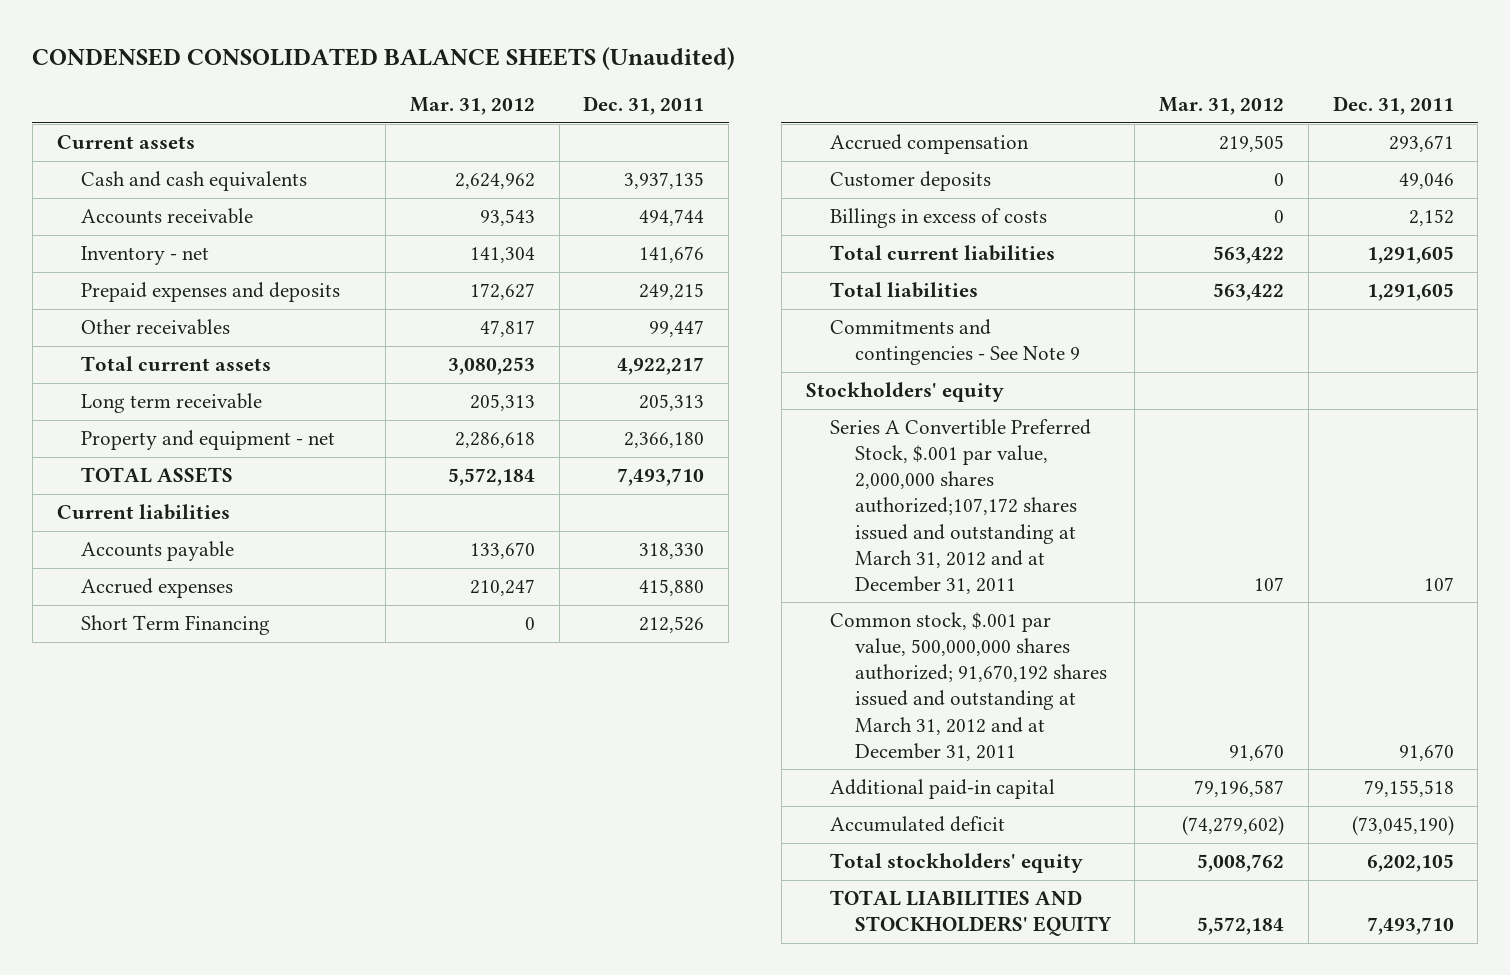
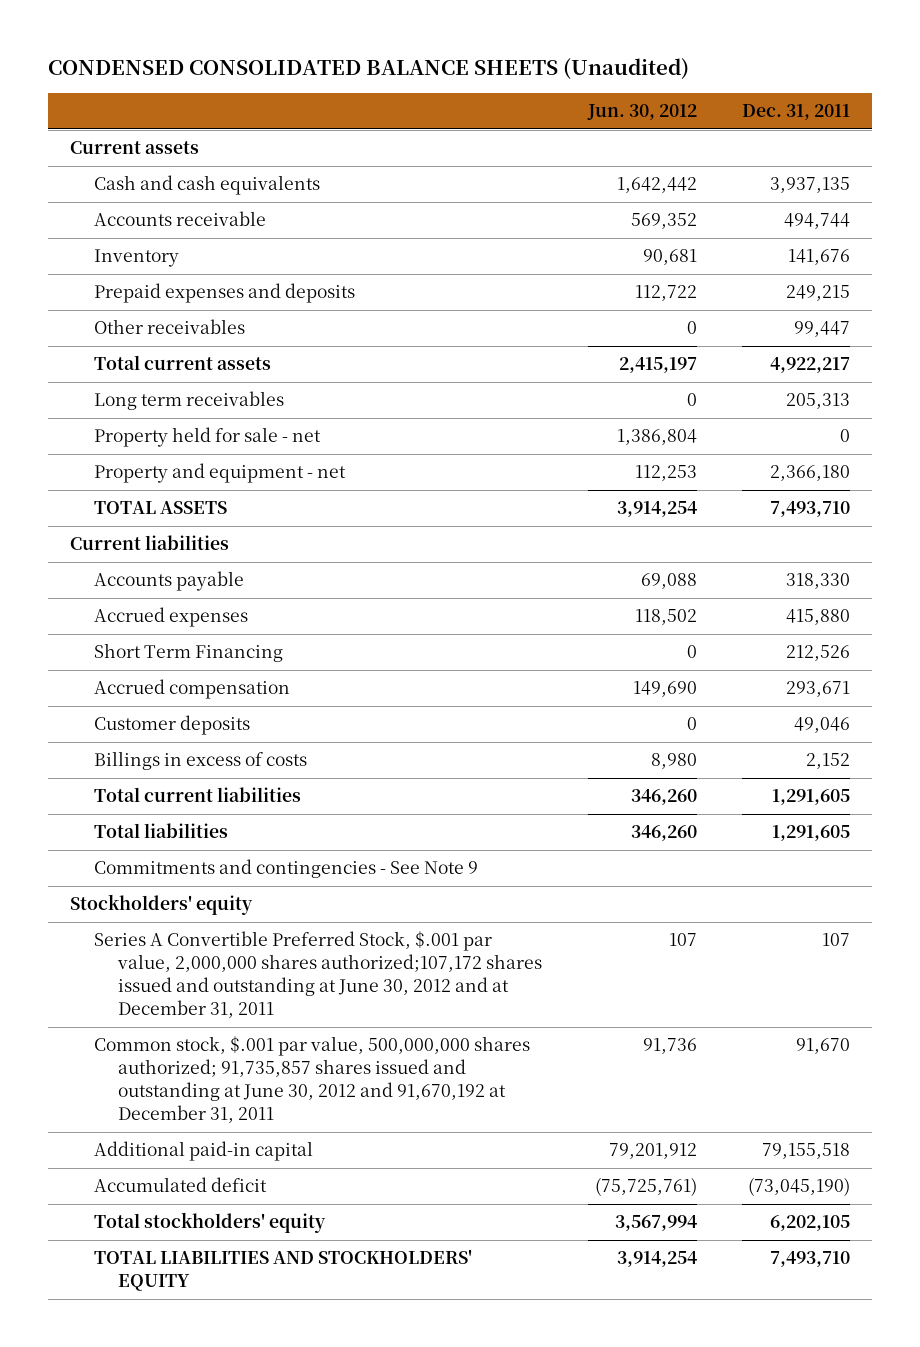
[409,97,535,116] Mar. 31, 2012 -> none
none -> [586,104,697,121] Jun. 30, 2012
[80,246,209,266] Inventory - net -> [94,249,180,268] Inventory
[80,393,262,414] Long term receivable -> [94,391,285,411] Long term receivables
none -> [94,427,322,448] Property held for sale - net
[830,419,1092,594] Series A Convertible Preferred Stock, $.001 par value, 2,000,000 shares authorized;107,172 shares issued and outstanding at March 31, 2012 and at December 31, 2011 -> [94,931,543,1019] Series A Convertible Preferred Stock, $.001 par value, 2,000,000 shares authorized;107,172 shares issued and outstanding at June 30, 2012 and at December 31, 2011
[830,612,1107,761] Common stock, $.001 par value, 500,000,000 shares authorized; 91,670,192 shares issued and outstanding at March 31, 2012 and at December 31, 2011 -> [94,1036,531,1124] Common stock, $.001 par value, 500,000,000 shares authorized; 91,735,857 shares issued and outstanding at June 30, 2012 and 91,670,192 at December 31, 2011

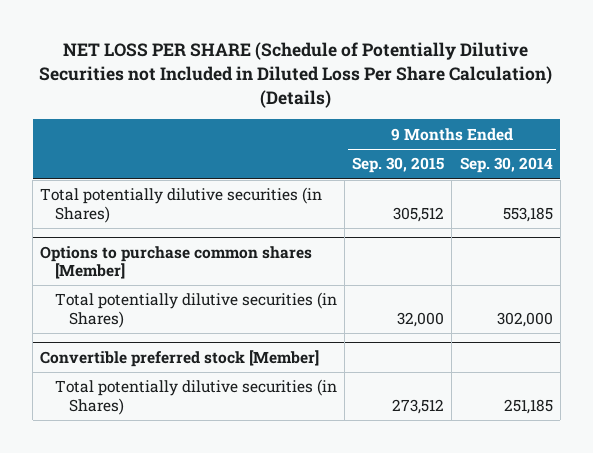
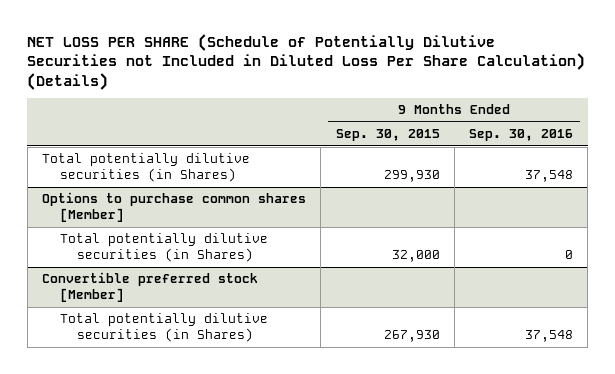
[459,157,553,174] Sep. 30, 2014 -> none
none -> [469,129,574,142] Sep. 30, 2016
[393,206,445,222] 305,512 -> [383,170,440,183] 299,930
[392,398,445,414] 273,512 -> [383,330,440,343] 267,930

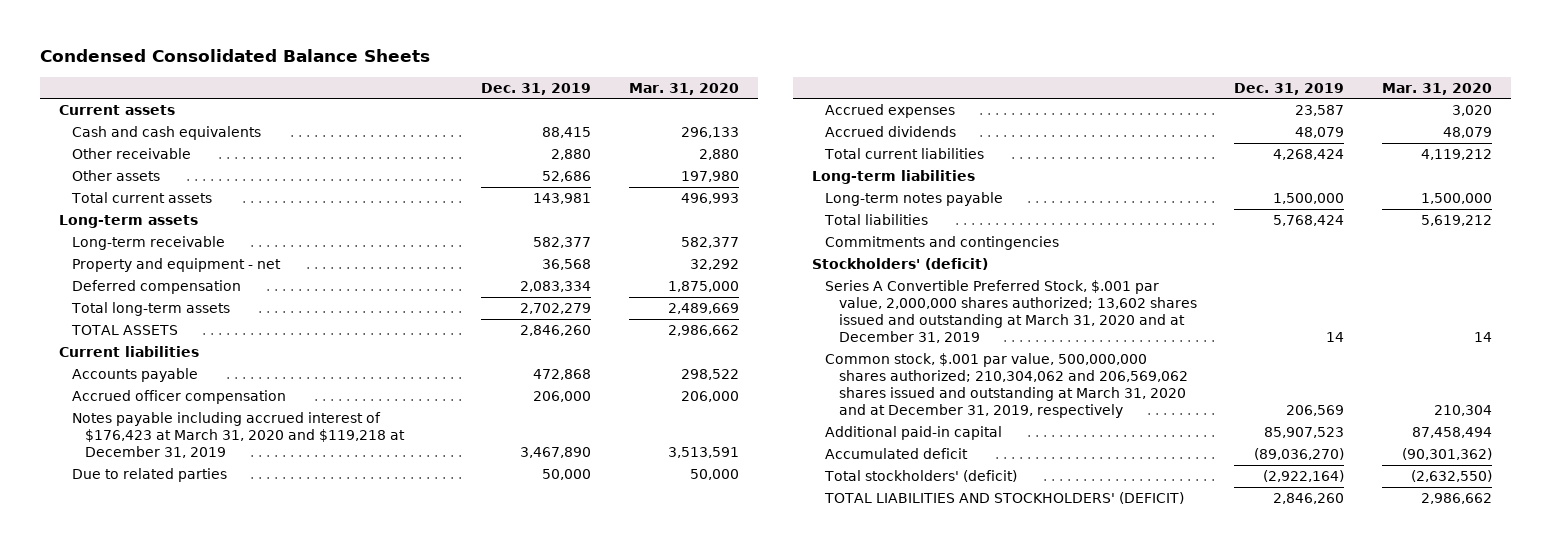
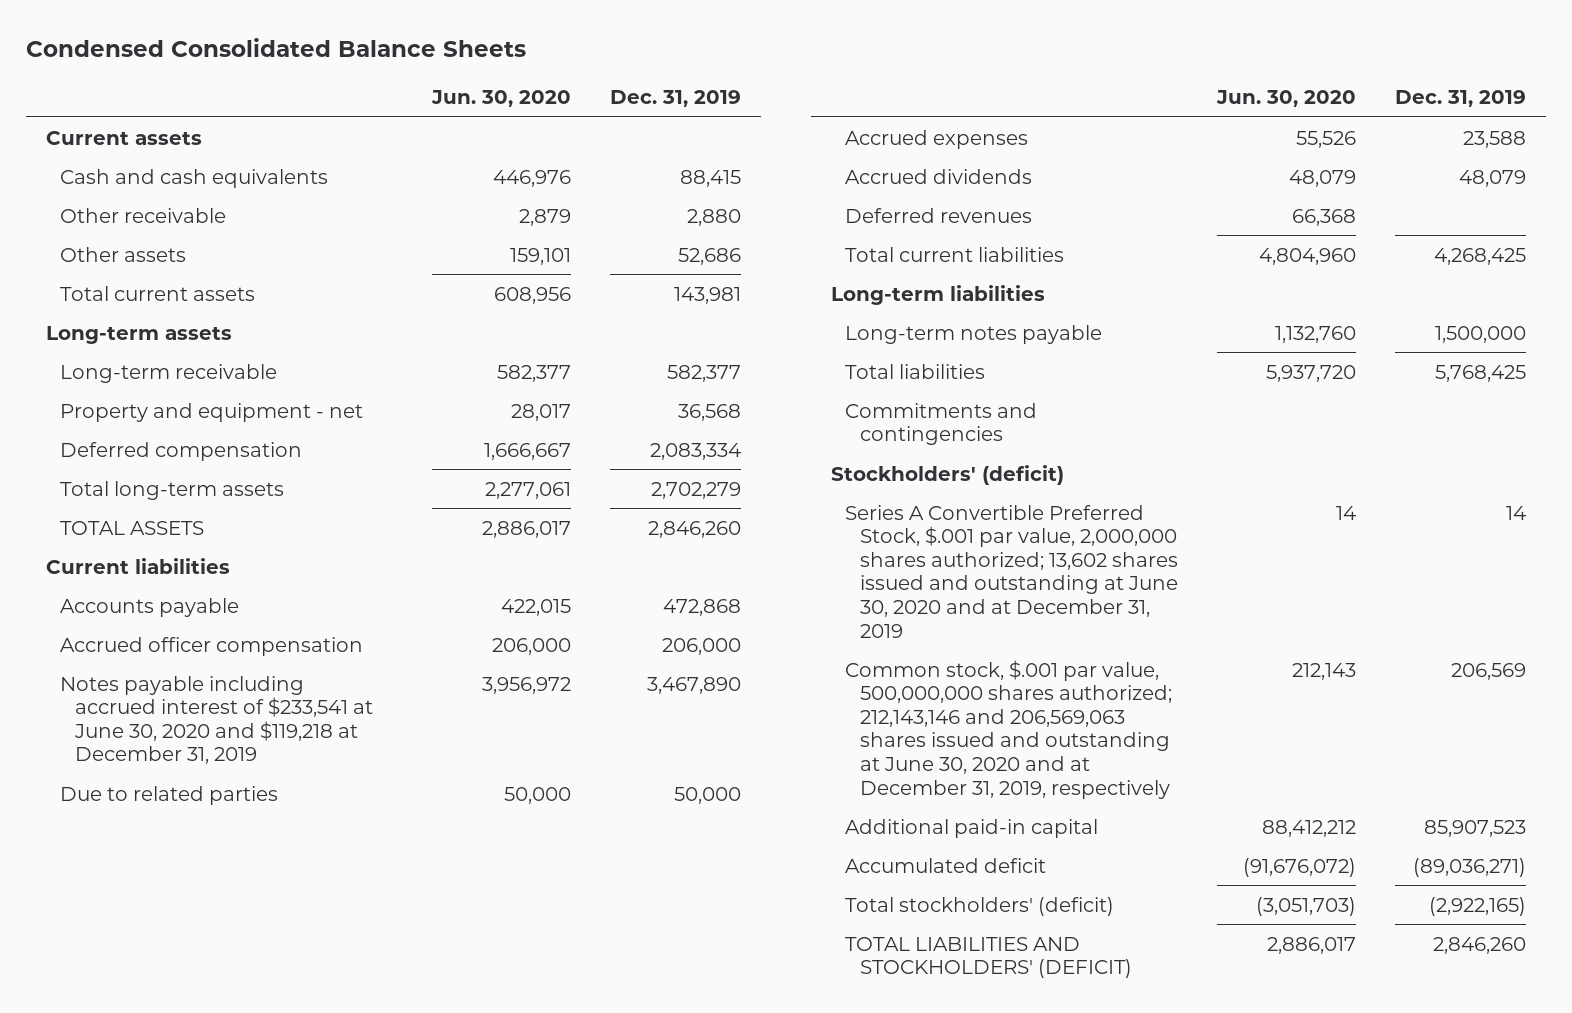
[628,82,739,95] Mar. 31, 2020 -> none
none -> [431,90,572,108] Jun. 30, 2020
[72,412,406,459] Notes payable including accrued interest of $176,423 at March 31, 2020 and $119,218 at December 31, 2019 -> [60,675,374,765] Notes payable including accrued interest of $233,541 at June 30, 2020 and $119,218 at December 31, 2019
[1295,105,1345,117] 23,587 -> [1463,130,1527,148] 23,588
none -> [845,207,1033,223] Deferred revenues
[1273,149,1345,161] 4,268,424 -> [1434,247,1527,265] 4,268,425
[1273,215,1345,227] 5,768,424 -> [1435,364,1527,382] 5,768,425
[825,280,1197,344] Series A Convertible Preferred Stock, $.001 par value, 2,000,000 shares authorized; 13,602 shares issued and outstanding at March 31, 2020 and at December 31, 2019 -> [845,504,1179,638] Series A Convertible Preferred Stock, $.001 par value, 2,000,000 shares authorized; 13,602 shares issued and outstanding at June 30, 2020 and at December 31, 2019
[825,353,1188,419] Common stock, $.001 par value, 500,000,000 shares authorized; 210,304,062 and 206,569,062 shares issued and outstanding at March 31, 2020 and at December 31, 2019, respectively -> [845,659,1173,799] Common stock, $.001 par value, 500,000,000 shares authorized; 212,143,146 and 206,569,063 shares issued and outstanding at June 30, 2020 and at December 31, 2019, respectively
[1254,448,1345,461] (89,036,270) -> [1413,857,1527,877] (89,036,271)
[1263,470,1345,483] (2,922,164) -> [1429,896,1527,916] (2,922,165)

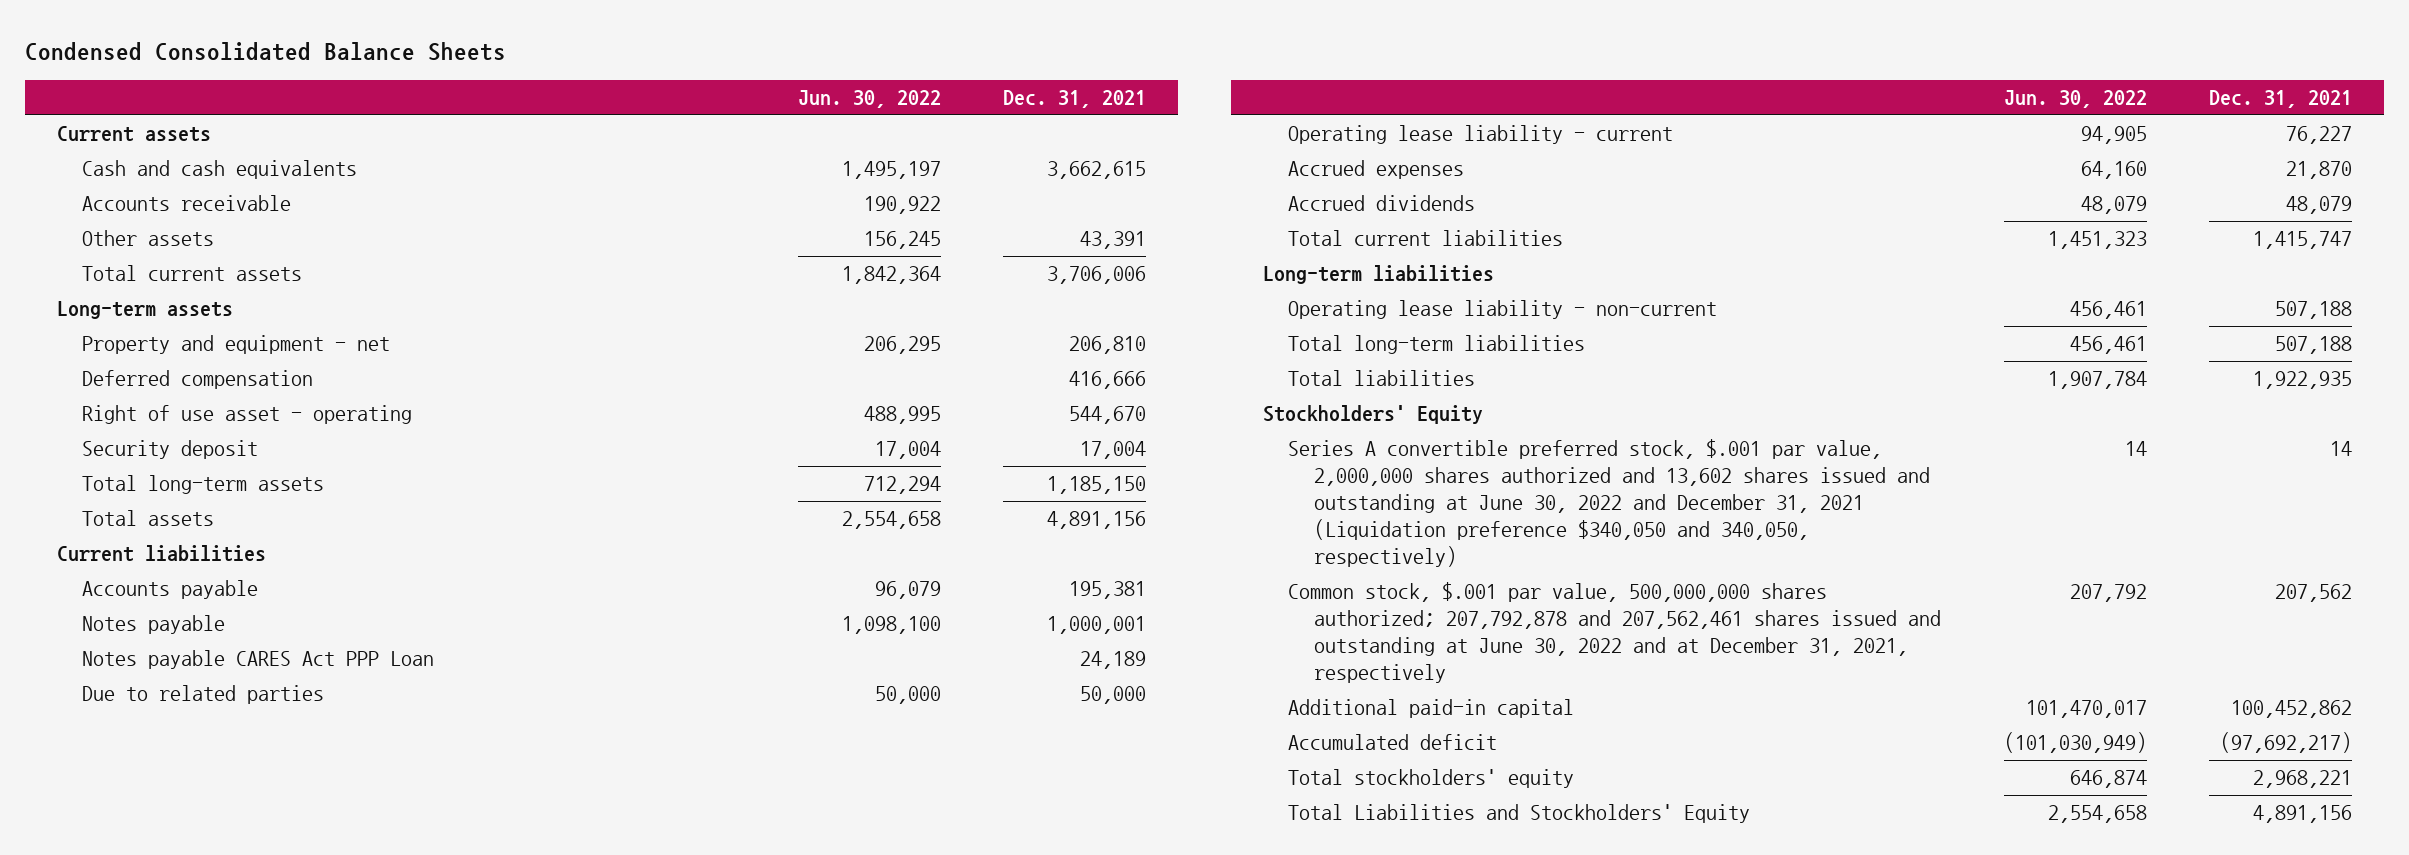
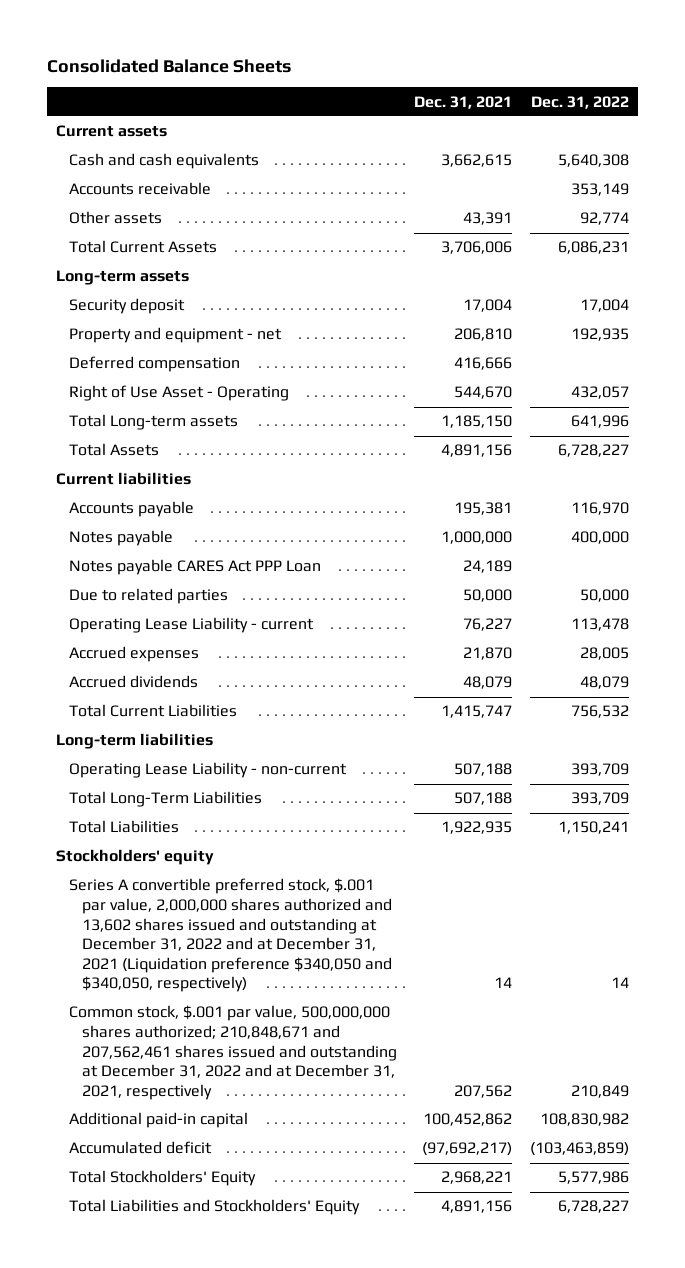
[25,41,507,61] Condensed Consolidated Balance Sheets -> [47,58,292,73] Consolidated Balance Sheets
[797,90,941,109] Jun. 30, 2022 -> none
none -> [531,95,630,109] Dec. 31, 2022
[82,265,303,282] Total current assets -> [68,240,217,254] Total Current Assets
[82,440,259,460] Security deposit -> [68,298,185,315] Security deposit
[82,405,413,425] Right of use asset - operating -> [68,385,289,402] Right of Use Asset - Operating
[82,475,325,495] Total long-term assets -> [68,414,238,431] Total Long-term assets
[82,510,215,527] Total assets -> [68,443,159,457] Total Assets
[1047,616,1147,635] 1,000,001 -> [441,531,513,545] 1,000,000
[1288,125,1674,145] Operating lease liability - current -> [68,617,314,634] Operating Lease Liability - current
[1288,230,1564,247] Total current liabilities -> [68,704,237,718] Total Current Liabilities
[1288,300,1718,320] Operating lease liability - non-current -> [68,762,347,779] Operating Lease Liability - non-current
[1288,335,1586,355] Total long-term liabilities -> [68,791,262,808] Total Long-Term Liabilities
[1288,370,1476,387] Total liabilities -> [68,820,179,834] Total Liabilities
[1262,405,1483,425] Stockholders' Equity -> [55,849,214,866] Stockholders' equity
[1288,439,1931,568] Series A convertible preferred stock, $.001 par value, 2,000,000 shares authorized and 13,602 shares issued and outstanding at June 30, 2022 and December 31, 2021 (Liquidation preference $340,050 and 340,050, respectively) -> [68,878,392,993] Series A convertible preferred stock, $.001 par value, 2,000,000 shares authorized and 13,602 shares issued and outstanding at December 31, 2022 and at December 31, 2021 (Liquidation preference $340,050 and $340,050, respectively)
[1288,582,1942,684] Common stock, $.001 par value, 500,000,000 shares authorized; 207,792,878 and 207,562,461 shares issued and outstanding at June 30, 2022 and at December 31, 2021, respectively -> [68,1005,397,1100] Common stock, $.001 par value, 500,000,000 shares authorized; 210,848,671 and 207,562,461 shares issued and outstanding at December 31, 2022 and at December 31, 2021, respectively
[1288,769,1575,789] Total stockholders' equity -> [68,1170,256,1187] Total Stockholders' Equity

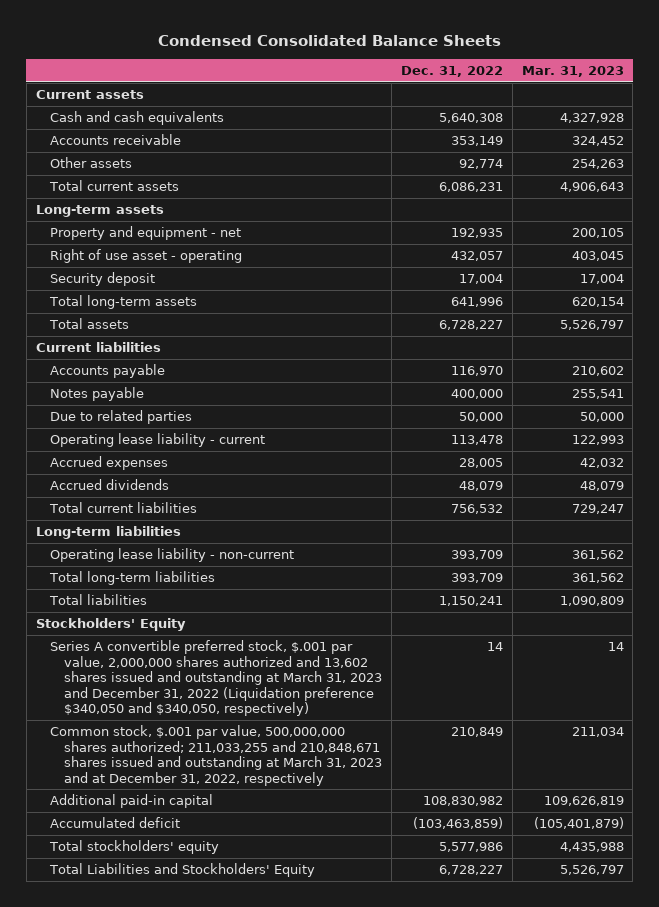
[47,58,292,73] Consolidated Balance Sheets -> [157,35,501,47] Condensed Consolidated Balance Sheets
[414,95,513,109] Dec. 31, 2021 -> none
none -> [521,65,624,77] Mar. 31, 2023
[68,240,217,254] Total Current Assets -> [48,180,179,192] Total current assets
[68,356,240,373] Deferred compensation -> none
[68,385,289,402] Right of Use Asset - Operating -> [49,249,242,264] Right of use asset - operating
[68,298,185,315] Security deposit -> [49,272,155,287] Security deposit
[68,414,238,431] Total Long-term assets -> [48,295,197,310] Total long-term assets
[68,443,159,457] Total Assets -> [48,318,129,330] Total assets
[68,559,321,576] Notes payable CARES Act PPP Loan -> none
[68,617,314,634] Operating Lease Liability - current -> [49,433,265,448] Operating lease liability - current
[68,704,237,718] Total Current Liabilities -> [48,502,197,514] Total current liabilities
[68,762,347,779] Operating Lease Liability - non-current -> [49,548,294,563] Operating lease liability - non-current
[68,791,262,808] Total Long-Term Liabilities -> [48,571,215,586] Total long-term liabilities
[68,820,179,834] Total Liabilities -> [48,594,147,606] Total liabilities
[55,849,214,866] Stockholders' equity -> [35,618,186,632] Stockholders' Equity
[68,878,392,993] Series A convertible preferred stock, $.001 par value, 2,000,000 shares authorized and 13,602 shares issued and outstanding at December 31, 2022 and at December 31, 2021 (Liquidation preference $340,050 and $340,050, respectively) -> [49,640,382,717] Series A convertible preferred stock, $.001 par value, 2,000,000 shares authorized and 13,602 shares issued and outstanding at March 31, 2023 and December 31, 2022 (Liquidation preference $340,050 and $340,050, respectively)
[68,1005,397,1100] Common stock, $.001 par value, 500,000,000 shares authorized; 210,848,671 and 207,562,461 shares issued and outstanding at December 31, 2022 and at December 31, 2021, respectively -> [49,725,382,786] Common stock, $.001 par value, 500,000,000 shares authorized; 211,033,255 and 210,848,671 shares issued and outstanding at March 31, 2023 and at December 31, 2022, respectively
[68,1170,256,1187] Total Stockholders' Equity -> [48,840,219,855] Total stockholders' equity

